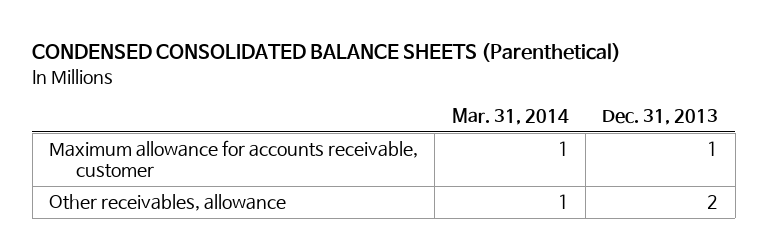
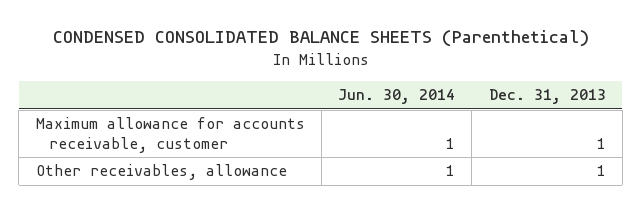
[451,108,569,126] Mar. 31, 2014 -> none
none -> [338,89,456,105] Jun. 30, 2014
[707,195,719,210] 2 -> [596,165,606,177] 1

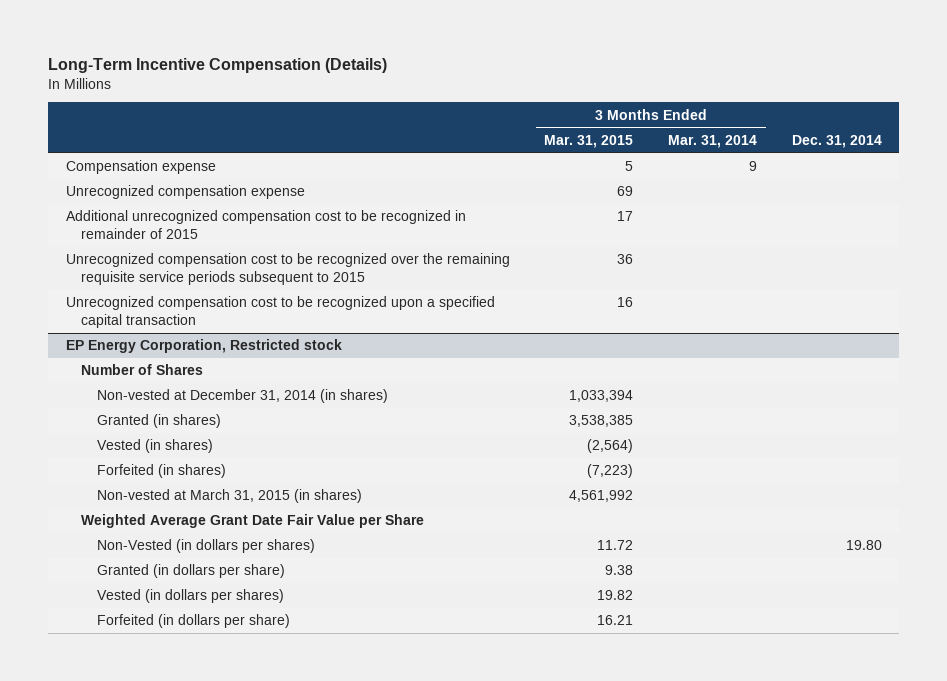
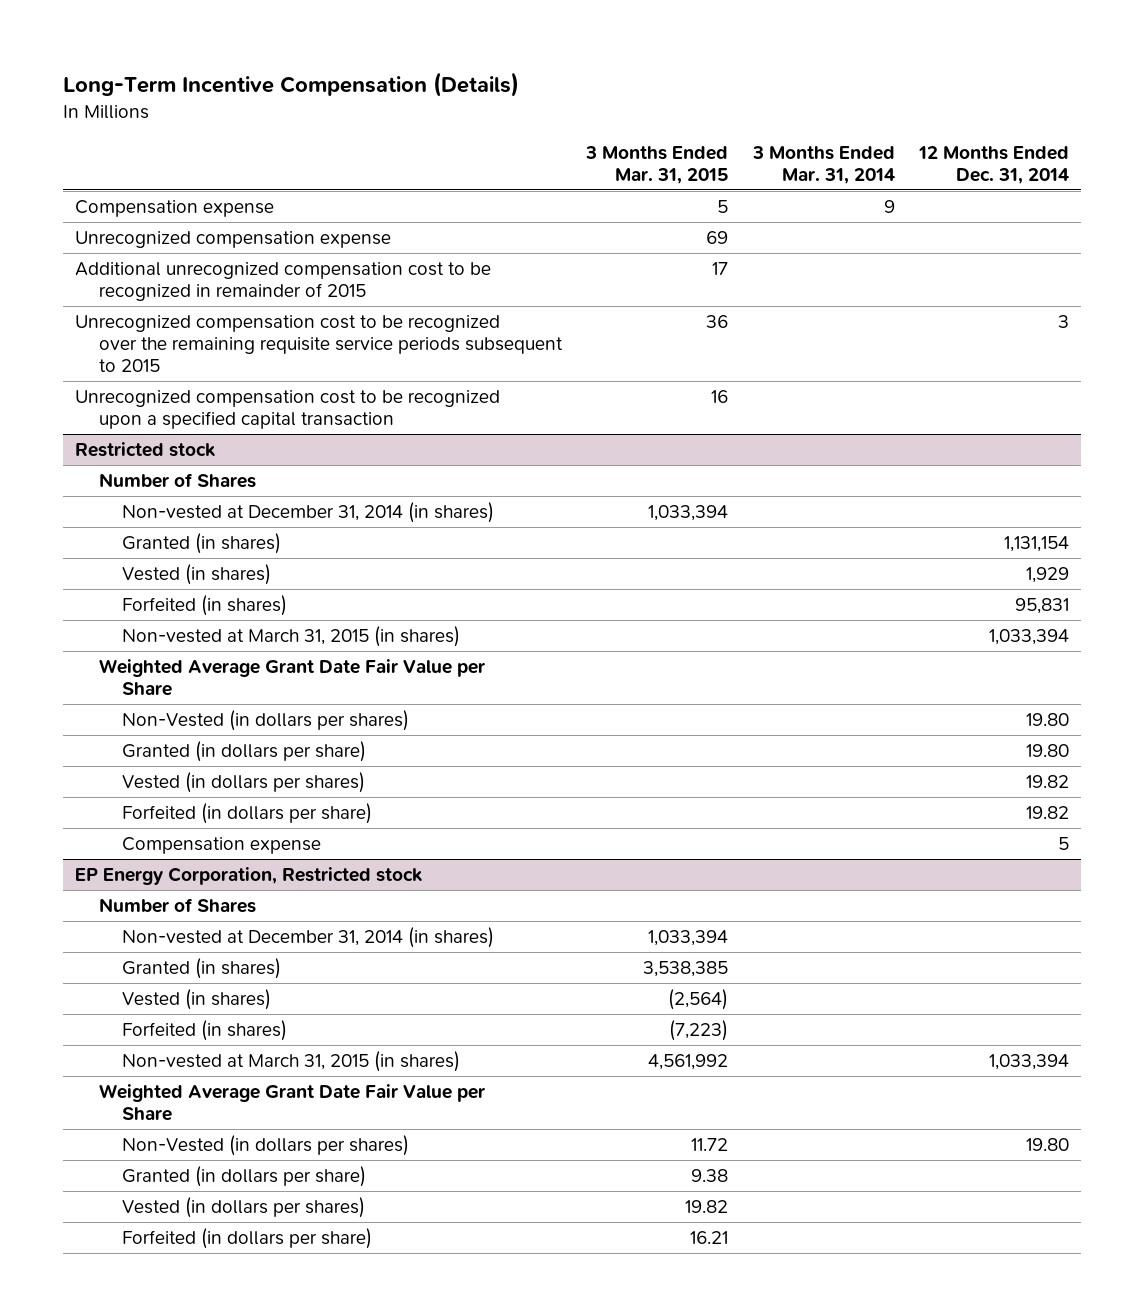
[791,135,882,149] Dec. 31, 2014 -> none
none -> [918,145,1070,184] 12 Months Ended Dec. 31, 2014
none -> [75,441,216,457] Restricted stock
none -> [98,472,256,488] Number of Shares
none -> [122,501,495,523] Non-vested at December 31, 2014 (in shares)
none -> [122,532,282,554] Granted (in shares)
none -> [122,563,272,585] Vested (in shares)
none -> [122,594,288,616] Forfeited (in shares)
none -> [122,625,461,647] Non-vested at March 31, 2015 (in shares)
none -> [98,658,485,697] Weighted Average Grant Date Fair Value per Share
none -> [122,709,410,731] Non-Vested (in dollars per shares)
none -> [122,740,367,762] Granted (in dollars per share)
none -> [122,771,366,793] Vested (in dollars per shares)
none -> [122,802,373,824] Forfeited (in dollars per share)
none -> [122,836,322,854] Compensation expense

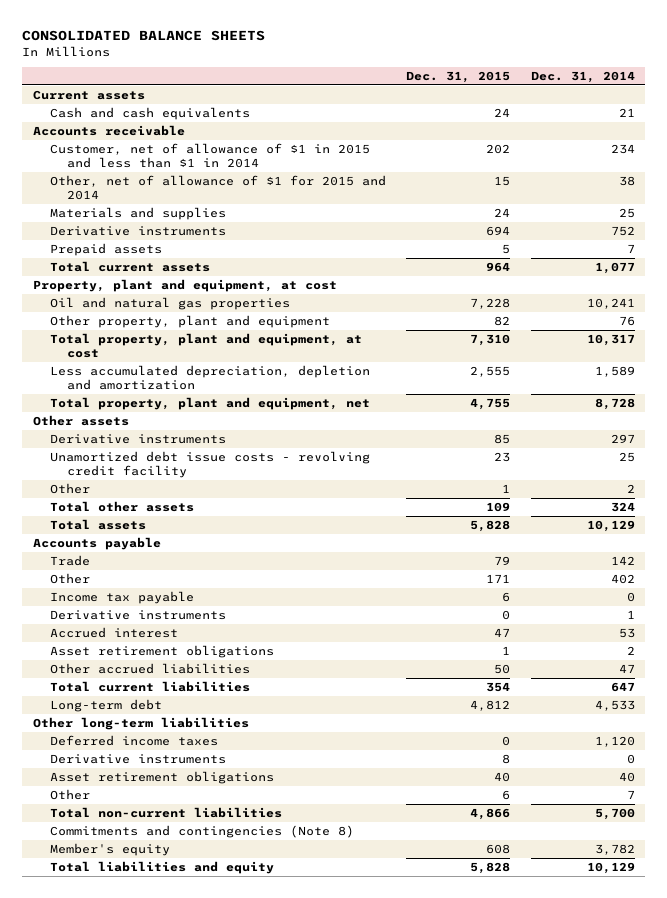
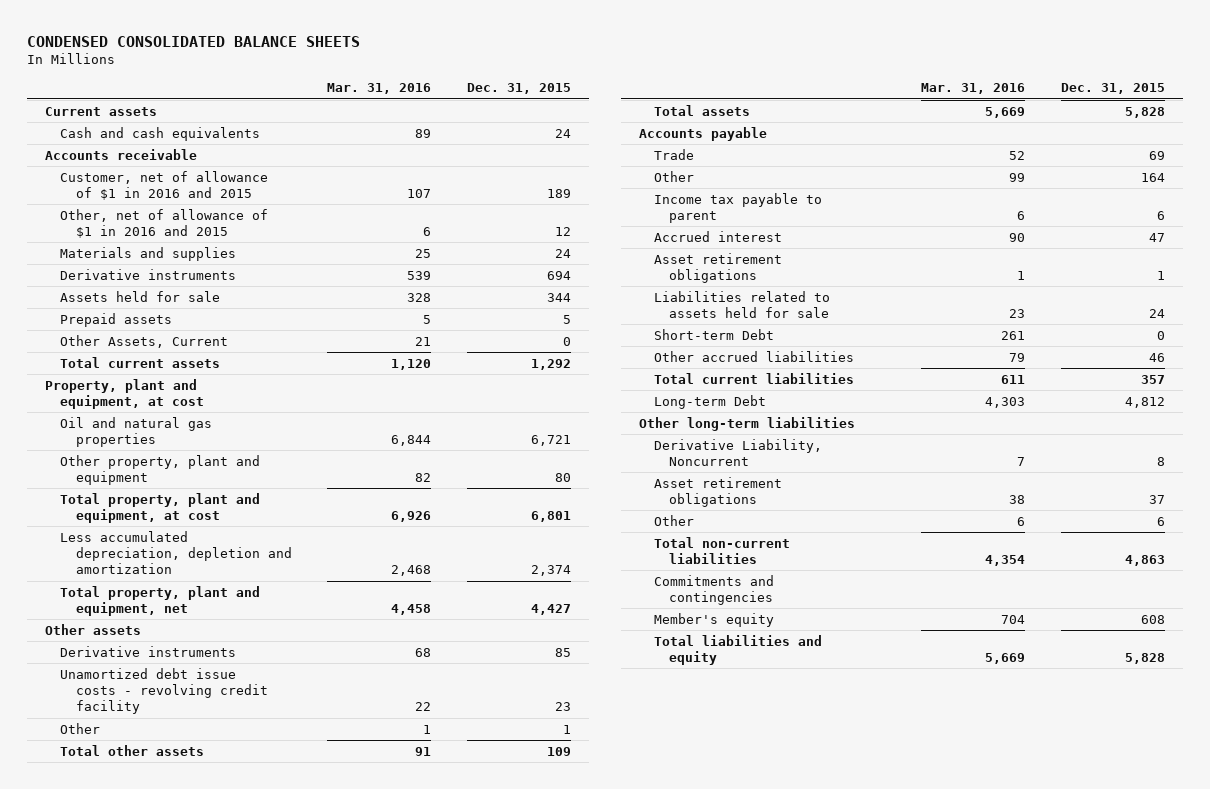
[22,30,266,42] CONSOLIDATED BALANCE SHEETS -> [27,35,361,47] CONDENSED CONSOLIDATED BALANCE SHEETS
[530,70,635,83] Dec. 31, 2014 -> none
none -> [327,83,432,95] Mar. 31, 2016
[49,142,370,169] Customer, net of allowance of $1 in 2015 and less than $1 in 2014 -> [60,170,269,201] Customer, net of allowance of $1 in 2016 and 2015
[486,143,511,154] 202 -> [547,189,572,199] 189
[49,174,386,201] Other, net of allowance of $1 for 2015 and 2014 -> [60,208,269,239] Other, net of allowance of $1 in 2016 and 2015
[494,175,511,186] 15 -> [555,227,572,237] 12
none -> [60,290,221,302] Assets held for sale
none -> [60,334,229,348] Other Assets, Current
[486,261,511,272] 964 -> [531,358,572,370] 1,292
[470,297,511,309] 7,228 -> [531,435,572,447] 6,721
[494,315,511,326] 82 -> [555,473,572,483] 80
[470,333,511,346] 7,310 -> [531,511,572,523] 6,801
[470,365,511,377] 2,555 -> [531,565,572,577] 2,374
[470,397,511,410] 4,755 -> [531,604,572,616] 4,427
[49,609,226,620] Derivative instruments -> none
[494,555,511,565] 79 -> [1148,150,1165,160] 69
[486,573,511,583] 171 -> [1140,172,1165,182] 164
[49,590,194,604] Income tax payable -> [654,192,823,224] Income tax payable to parent
none -> [654,290,831,319] Liabilities related to assets held for sale
none -> [654,328,775,340] Short-term Debt
[494,663,511,674] 50 -> [1148,352,1165,362] 46
[486,681,511,692] 354 -> [1140,374,1165,384] 357
[49,698,162,712] Long-term debt -> [654,394,767,409] Long-term Debt
[49,734,218,746] Deferred income taxes -> none
[49,753,226,764] Derivative instruments -> [654,438,823,467] Derivative Liability, Noncurrent
[494,771,511,782] 40 -> [1148,495,1165,505] 37
[470,807,511,820] 4,866 -> [1124,555,1165,567] 4,863
[49,824,354,838] Commitments and contingencies (Note 8) -> [654,574,775,606] Commitments and contingencies

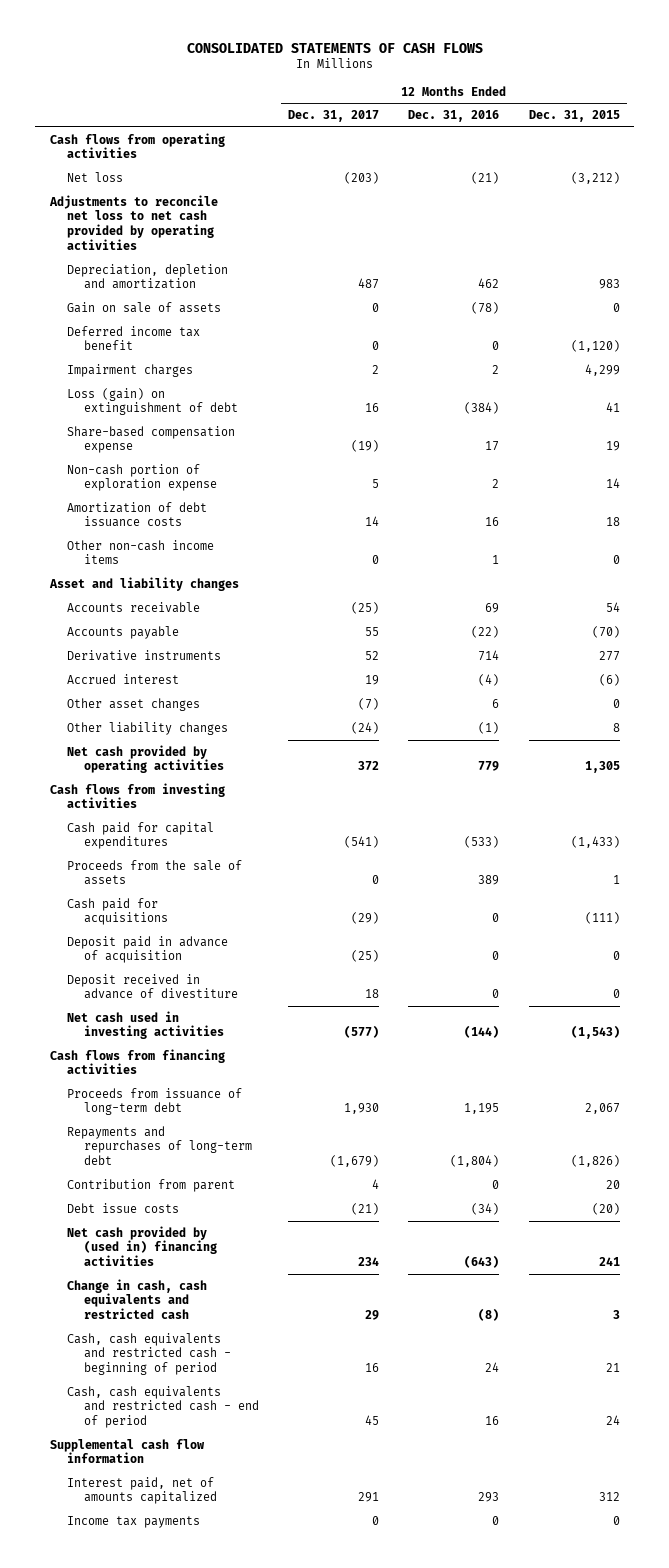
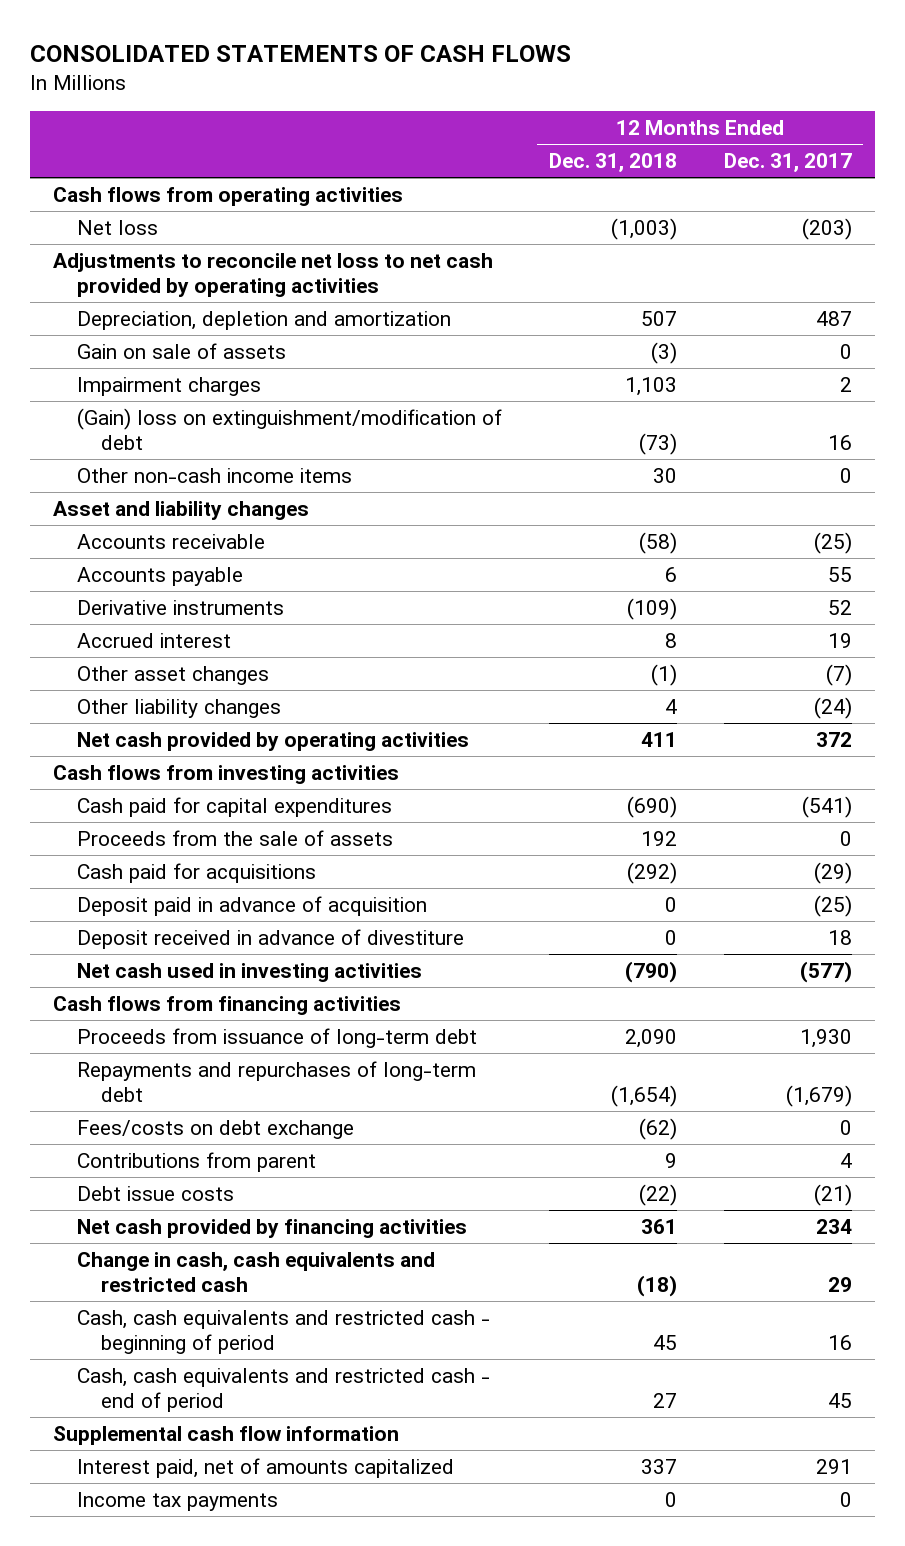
[408,110,500,123] Dec. 31, 2016 -> none
[528,110,620,123] Dec. 31, 2015 -> none
none -> [549,152,678,172] Dec. 31, 2018
[66,325,200,351] Deferred income tax benefit -> none
[66,425,235,454] Share-based compensation expense -> none
[66,463,217,492] Non-cash portion of exploration expense -> none
[66,501,207,528] Amortization of debt issuance costs -> none
[66,387,238,416] Loss (gain) on extinguishment of debt -> [77,407,503,451] (Gain) loss on extinguishment/modification of debt
none -> [77,1119,355,1139] Fees/costs on debt exchange
[66,1178,235,1192] Contribution from parent -> [77,1151,317,1172] Contributions from parent
[66,1225,217,1267] Net cash provided by (used in) financing activities -> [77,1218,468,1238] Net cash provided by financing activities

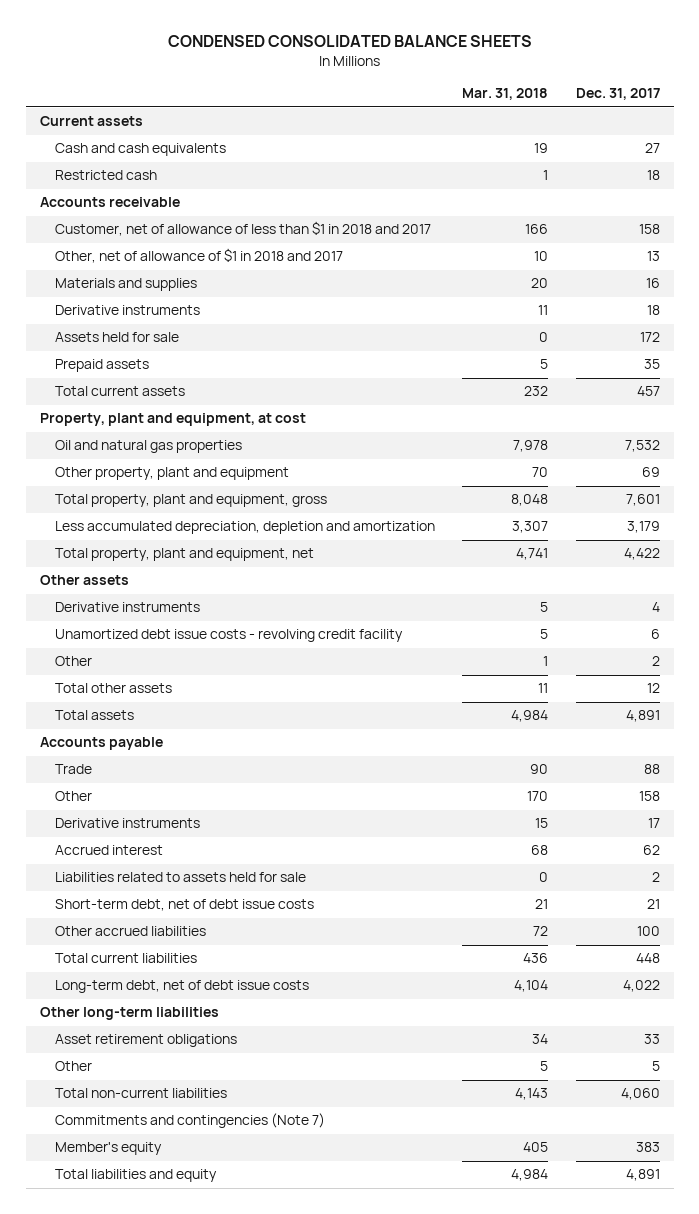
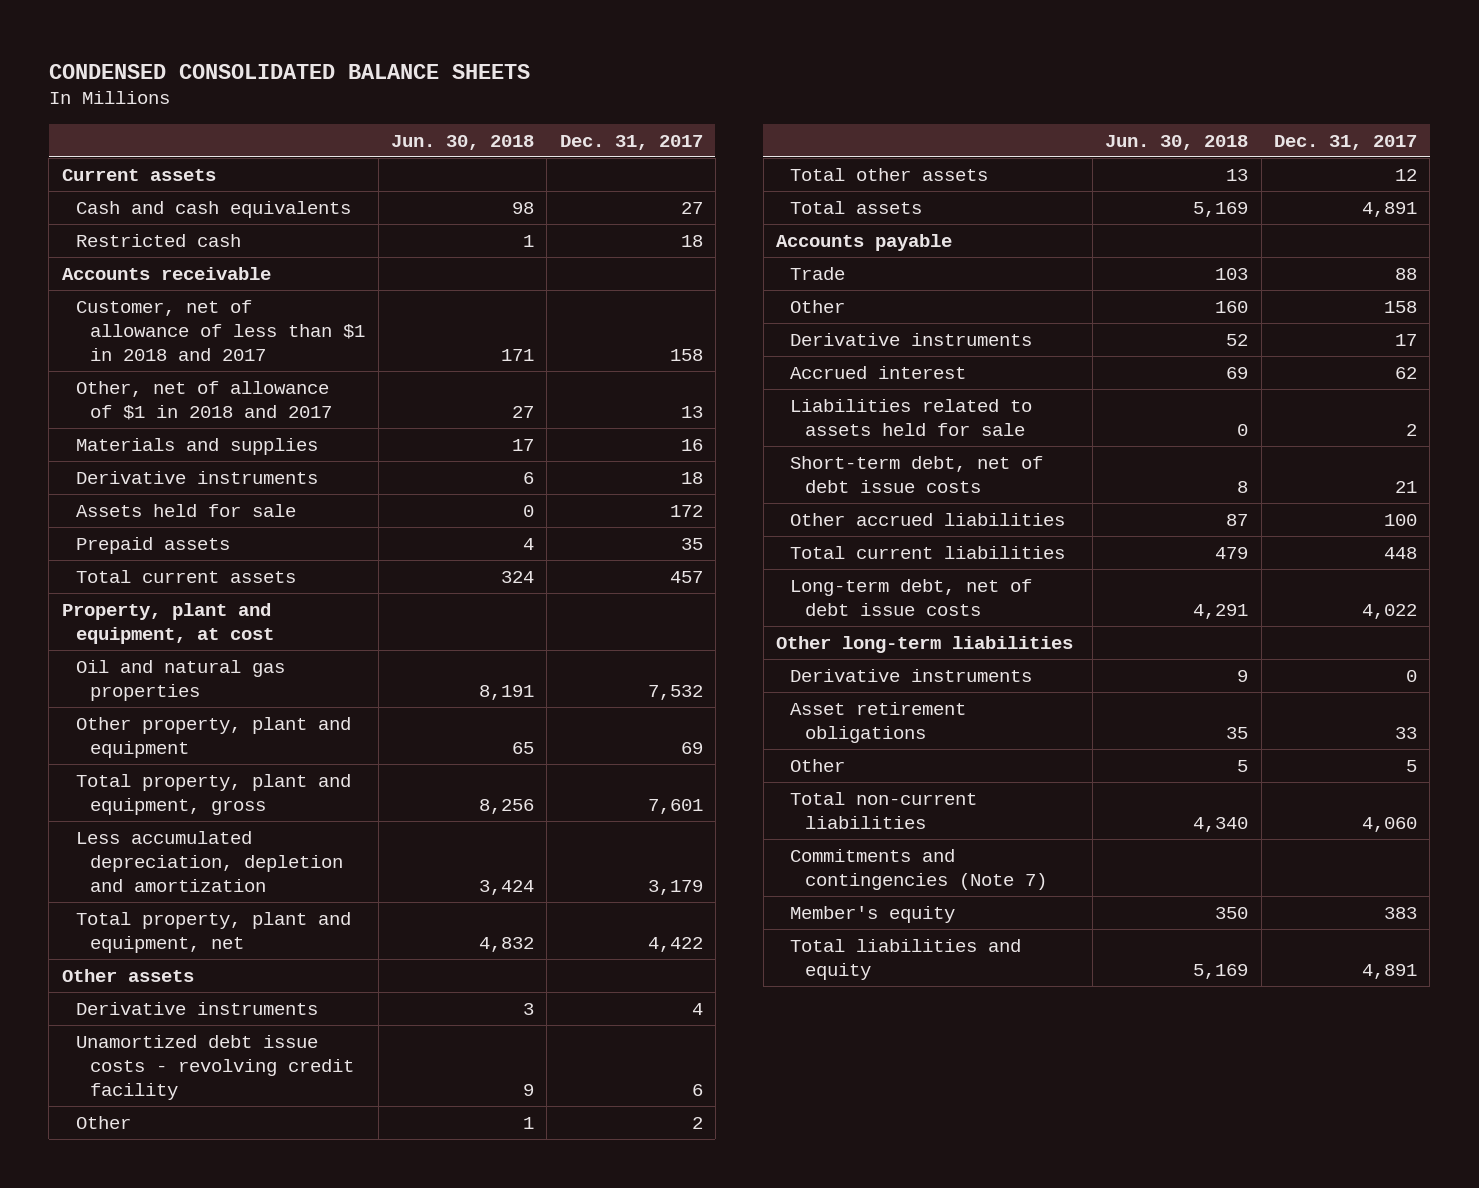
[462,88,549,101] Mar. 31, 2018 -> none
none -> [390,134,534,150] Jun. 30, 2018
none -> [790,669,1033,683] Derivative instruments

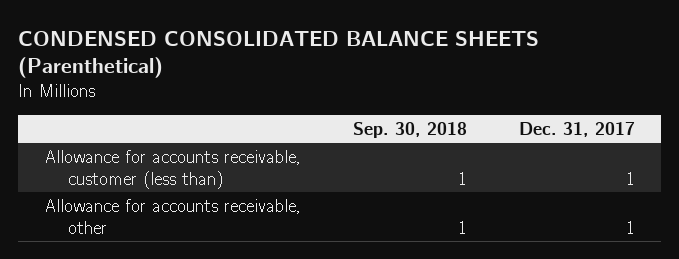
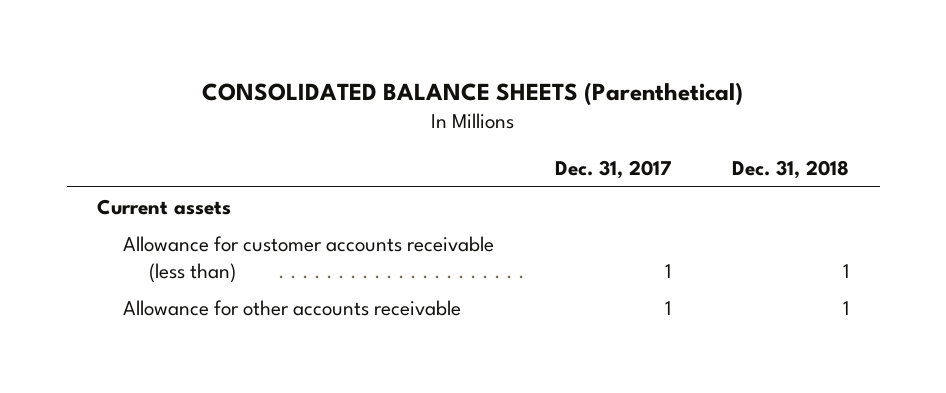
[18,30,540,79] CONDENSED CONSOLIDATED BALANCE SHEETS (Parenthetical) -> [202,81,744,106] CONSOLIDATED BALANCE SHEETS (Parenthetical)
[353,121,468,138] Sep. 30, 2018 -> none
none -> [732,159,850,179] Dec. 31, 2018
none -> [97,198,232,215] Current assets
[44,149,302,189] Allowance for accounts receivable, customer (less than) -> [123,235,495,283] Allowance for customer accounts receivable (less than)
[44,198,302,234] Allowance for accounts receivable, other -> [123,299,462,316] Allowance for other accounts receivable

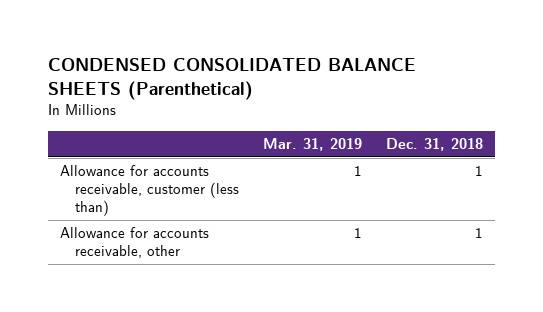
[202,81,744,106] CONSOLIDATED BALANCE SHEETS (Parenthetical) -> [47,58,416,100] CONDENSED CONSOLIDATED BALANCE SHEETS (Parenthetical)
[555,159,672,179] Dec. 31, 2017 -> none
none -> [262,137,362,151] Mar. 31, 2019
[97,198,232,215] Current assets -> none
[123,235,495,283] Allowance for customer accounts receivable (less than) -> [59,165,239,217] Allowance for accounts receivable, customer (less than)
[123,299,462,316] Allowance for other accounts receivable -> [59,227,209,259] Allowance for accounts receivable, other

